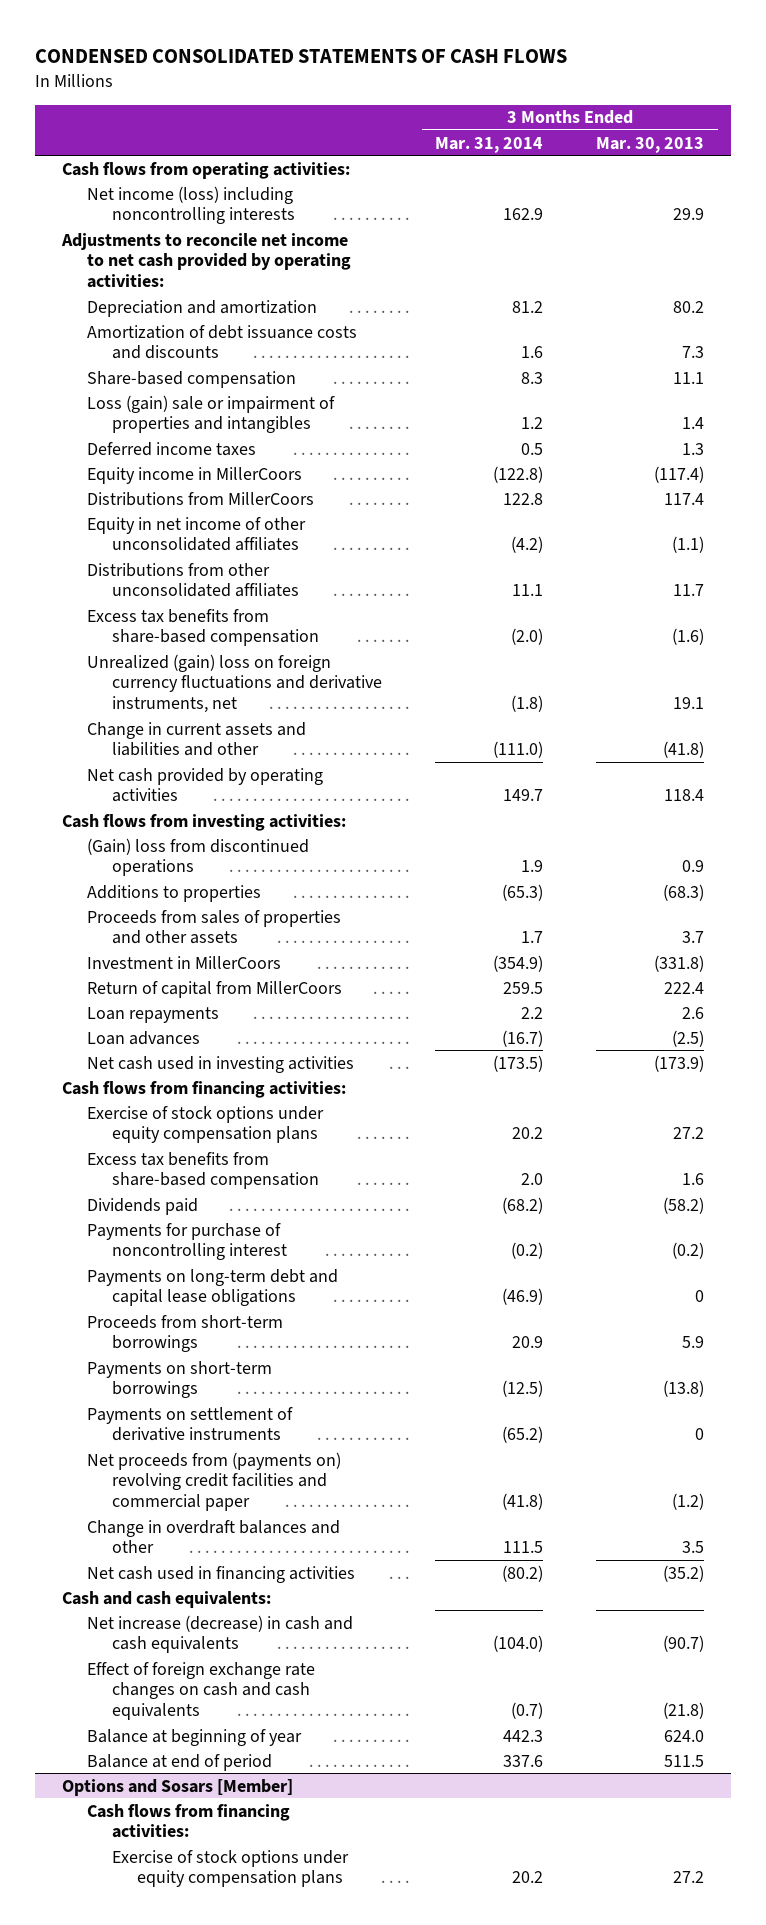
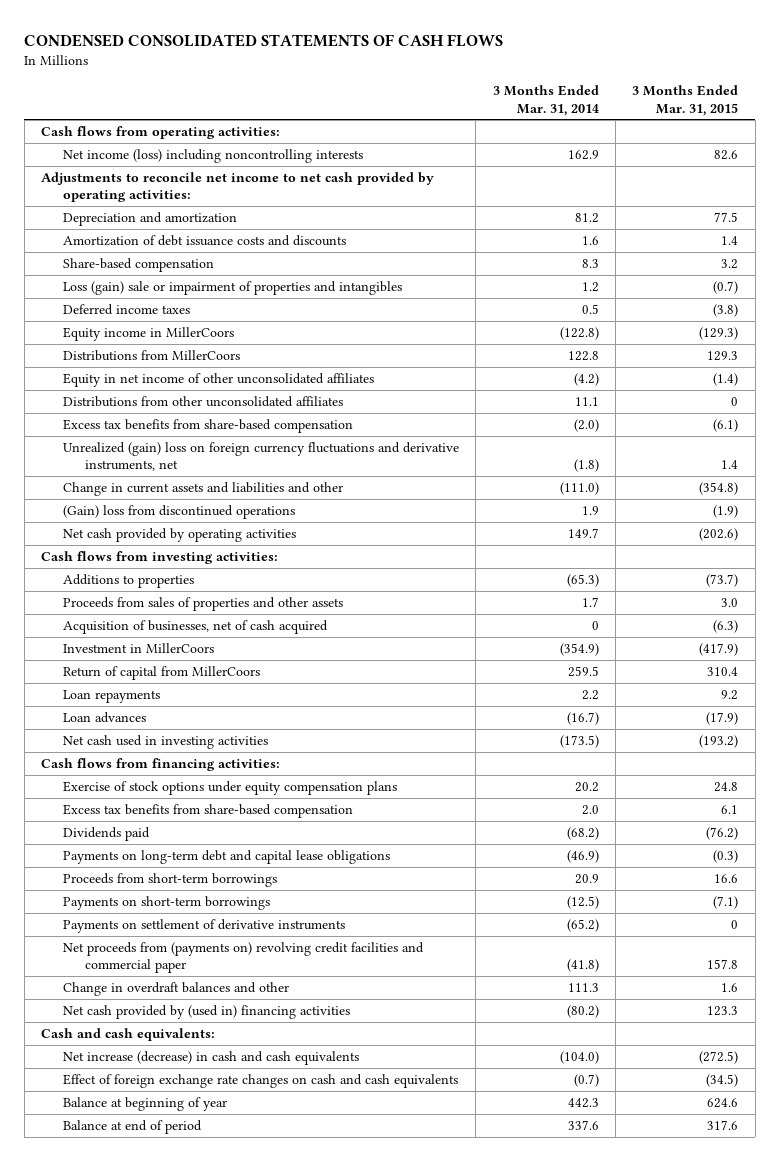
[596,136,705,153] Mar. 30, 2013 -> none
none -> [632,85,739,116] 3 Months Ended Mar. 31, 2015
[86,837,309,877] (Gain) loss from discontinued operations -> [63,505,296,520] (Gain) loss from discontinued operations
none -> [63,620,329,635] Acquisition of businesses, net of cash acquired
[86,1222,287,1261] Payments for purchase of noncontrolling interest -> none
[503,1541,544,1554] 111.5 -> [567,983,599,993] 111.3
[86,1565,355,1583] Net cash used in financing activities -> [63,1005,351,1020] Net cash provided by (used in) financing activities
[61,1778,293,1796] Options and Sosars [Member] -> none
[86,1803,290,1839] Cash flows from financing activities: -> none
[111,1849,349,1888] Exercise of stock options under equity compensation plans -> none

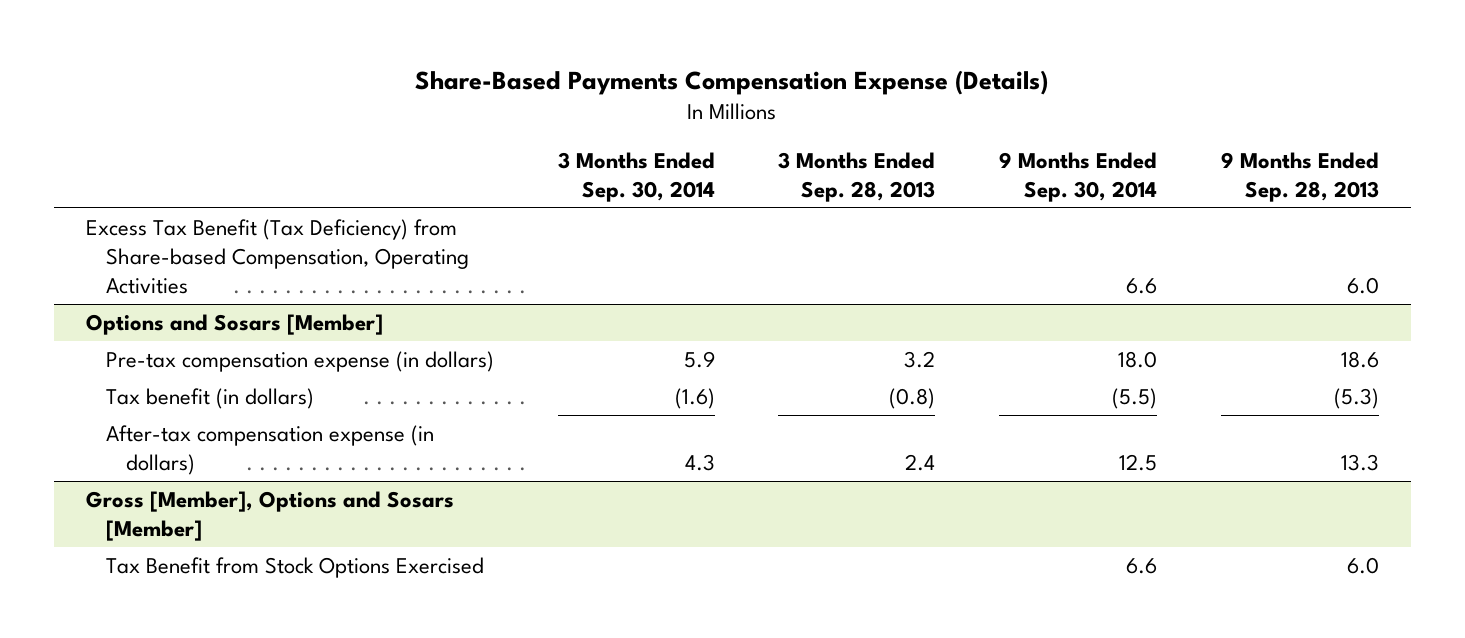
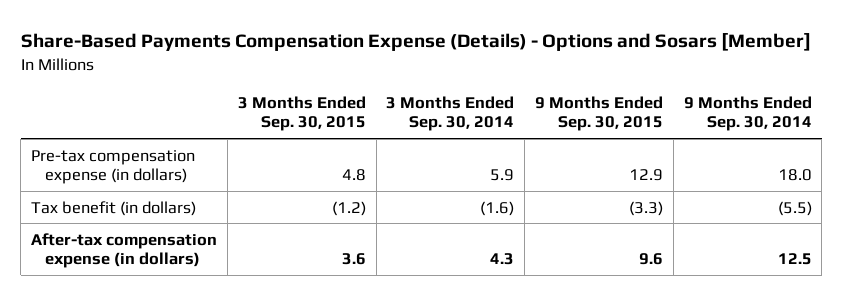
[415,69,1049,95] Share-Based Payments Compensation Expense (Details) -> [20,32,811,51] Share-Based Payments Compensation Expense (Details) - Options and Sosars [Member]
[778,151,936,202] 3 Months Ended Sep. 28, 2013 -> none
[1221,151,1380,202] 9 Months Ended Sep. 28, 2013 -> none
none -> [237,95,366,132] 3 Months Ended Sep. 30, 2015
none -> [534,95,663,132] 9 Months Ended Sep. 30, 2015
[85,218,469,295] Excess Tax Benefit (Tax Deficiency) from Share-based Compensation, Operating Activities -> none
[85,313,383,335] Options and Sosars [Member] -> none
[85,490,454,541] Gross [Member], Options and Sosars [Member] -> none
[105,556,484,578] Tax Benefit from Stock Options Exercised -> none

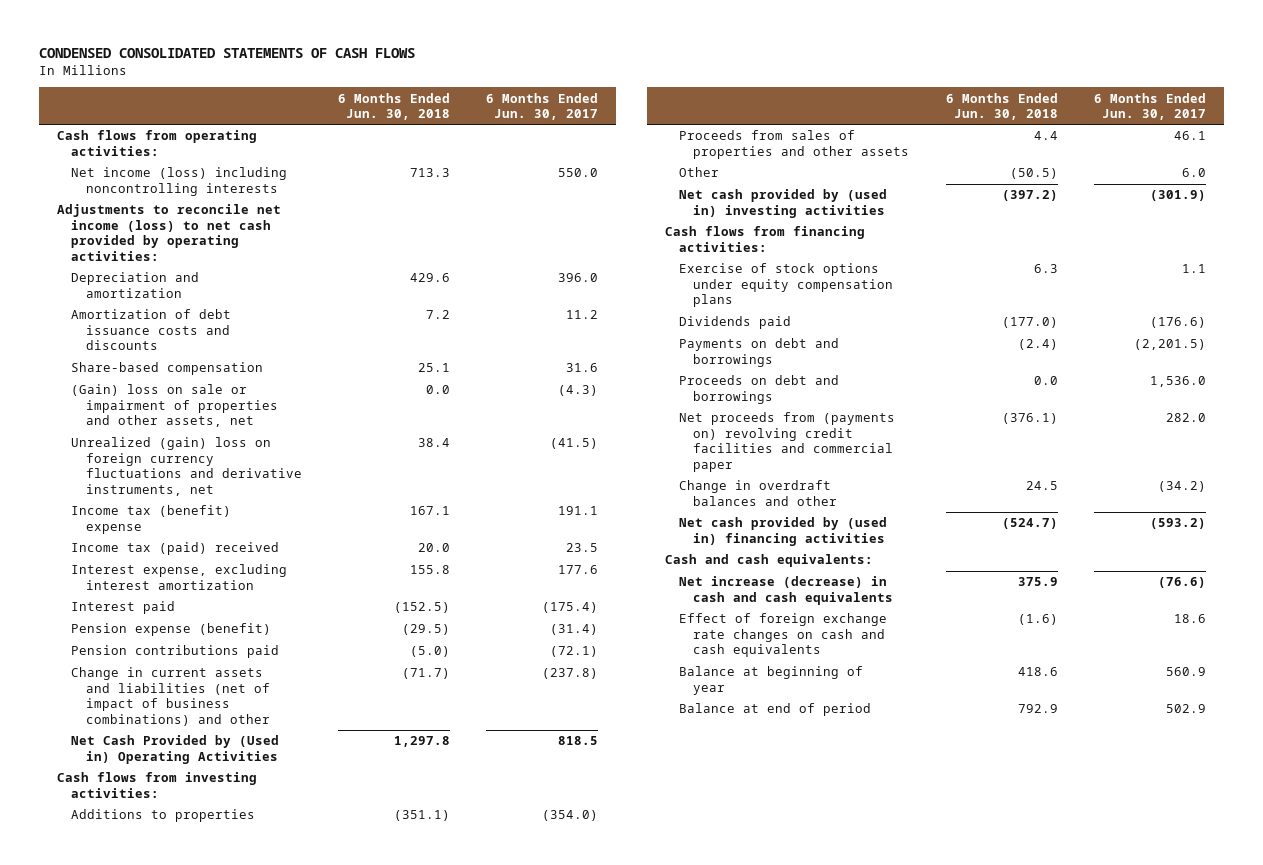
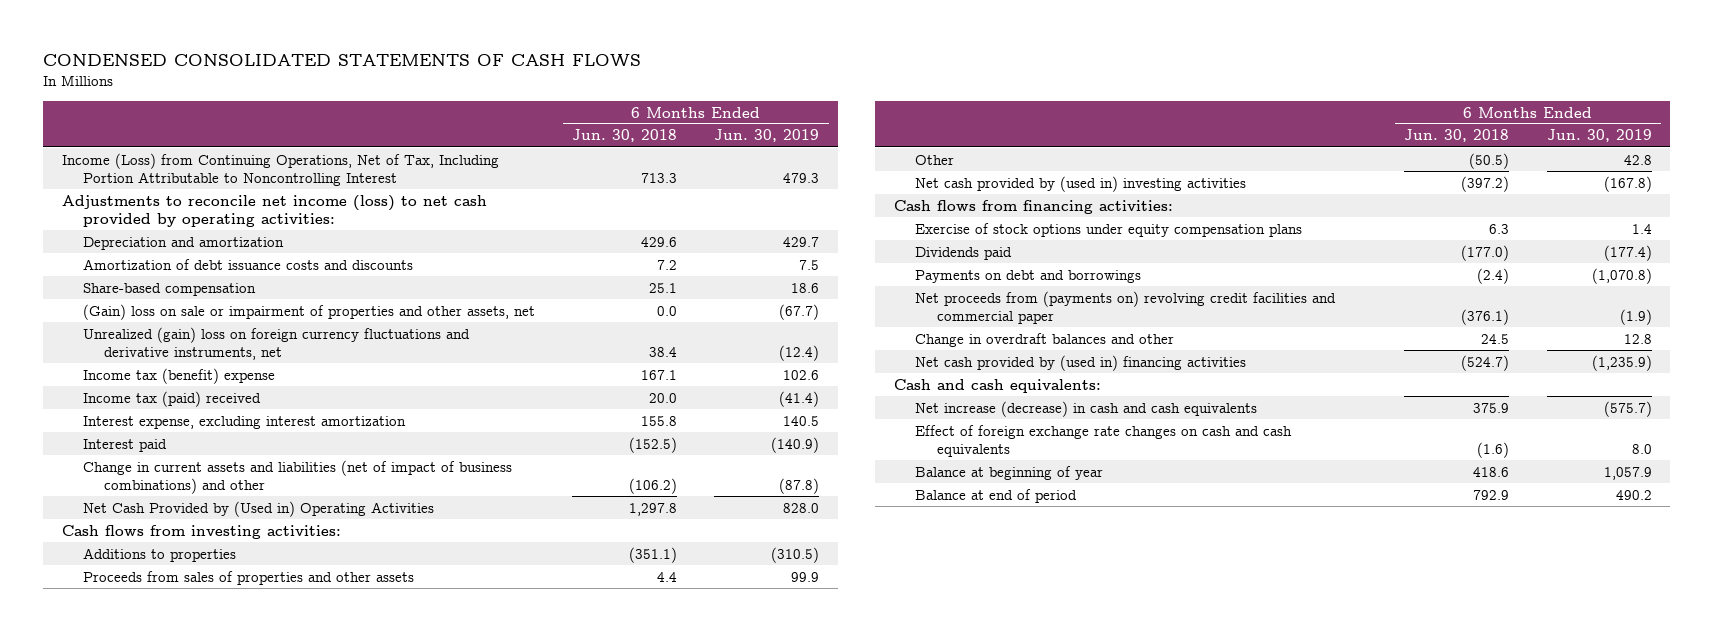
[485,92,598,121] 6 Months Ended Jun. 30, 2017 -> none
none -> [714,129,820,143] Jun. 30, 2019
[57,130,258,156] Cash flows from operating activities: -> none
[71,167,288,196] Net income (loss) including noncontrolling interests -> [61,152,499,187] Income (Loss) from Continuing Operations, Net of Tax, Including Portion Attributable to Noncontrolling Interest
[71,623,272,637] Pension expense (benefit) -> none
[71,645,280,659] Pension contributions paid -> none
[401,668,450,680] (71.7) -> [629,478,678,495] (106.2)
[679,375,840,404] Proceeds on debt and borrowings -> none

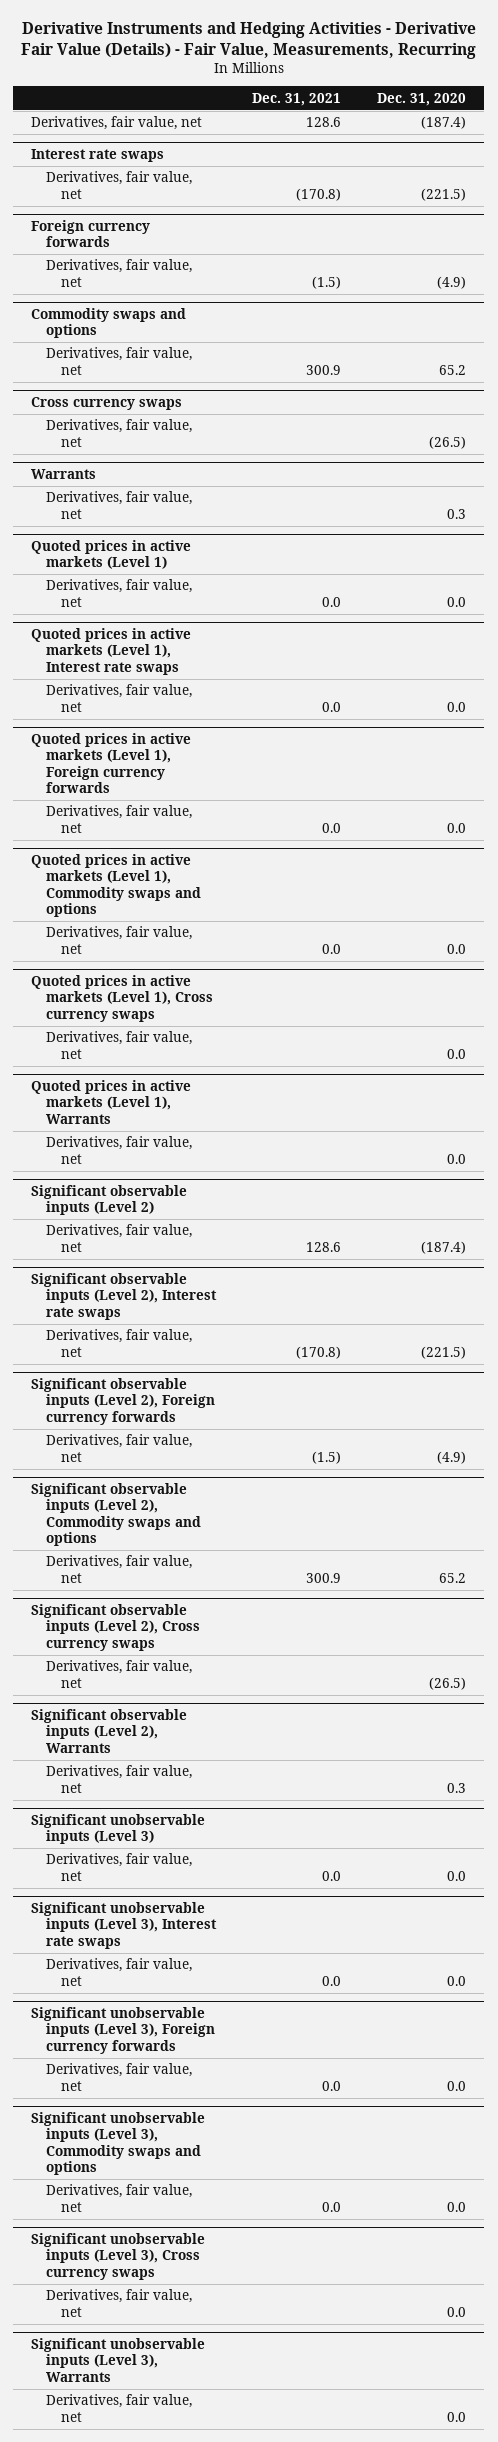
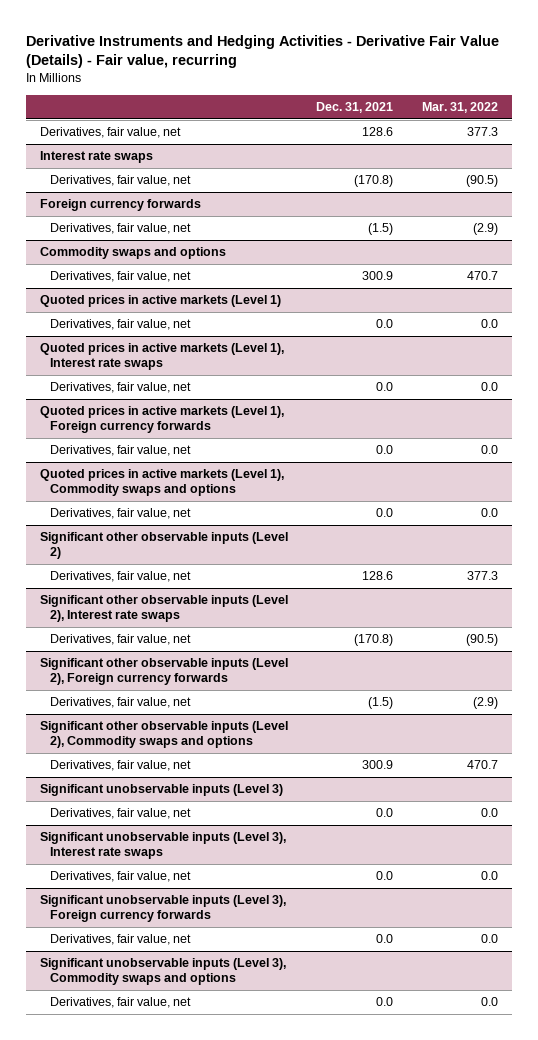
[20,22,476,59] Derivative Instruments and Hedging Activities - Derivative Fair Value (Details) - Fair Value, Measurements, Recurring -> [25,34,499,69] Derivative Instruments and Hedging Activities - Derivative Fair Value (Details) - Fair value, recurring
[377,92,467,106] Dec. 31, 2020 -> none
none -> [421,102,498,114] Mar. 31, 2022
[31,396,183,410] Cross currency swaps -> none
[46,419,193,448] Derivatives, fair value, net -> none
[31,468,97,479] Warrants -> none
[46,491,193,520] Derivatives, fair value, net -> none
[31,974,214,1022] Quoted prices in active markets (Level 1), Cross currency swaps -> none
[46,1031,193,1060] Derivatives, fair value, net -> none
[31,1079,192,1124] Quoted prices in active markets (Level 1), Warrants -> none
[46,1136,193,1165] Derivatives, fair value, net -> none
[31,1184,188,1216] Significant observable inputs (Level 2) -> [40,532,289,560] Significant other observable inputs (Level 2)
[31,1272,218,1320] Significant observable inputs (Level 2), Interest rate swaps -> [40,595,289,623] Significant other observable inputs (Level 2), Interest rate swaps
[31,1377,216,1425] Significant observable inputs (Level 2), Foreign currency forwards -> [40,658,289,686] Significant other observable inputs (Level 2), Foreign currency forwards
[31,1482,202,1547] Significant observable inputs (Level 2), Commodity swaps and options -> [40,721,289,749] Significant other observable inputs (Level 2), Commodity swaps and options
[31,1603,201,1651] Significant observable inputs (Level 2), Cross currency swaps -> none
[46,1660,193,1689] Derivatives, fair value, net -> none
[31,1708,188,1753] Significant observable inputs (Level 2), Warrants -> none
[46,1765,193,1794] Derivatives, fair value, net -> none
[31,2232,206,2280] Significant unobservable inputs (Level 3), Cross currency swaps -> none
[46,2289,193,2318] Derivatives, fair value, net -> none
[31,2337,206,2382] Significant unobservable inputs (Level 3), Warrants -> none
[46,2394,193,2423] Derivatives, fair value, net -> none

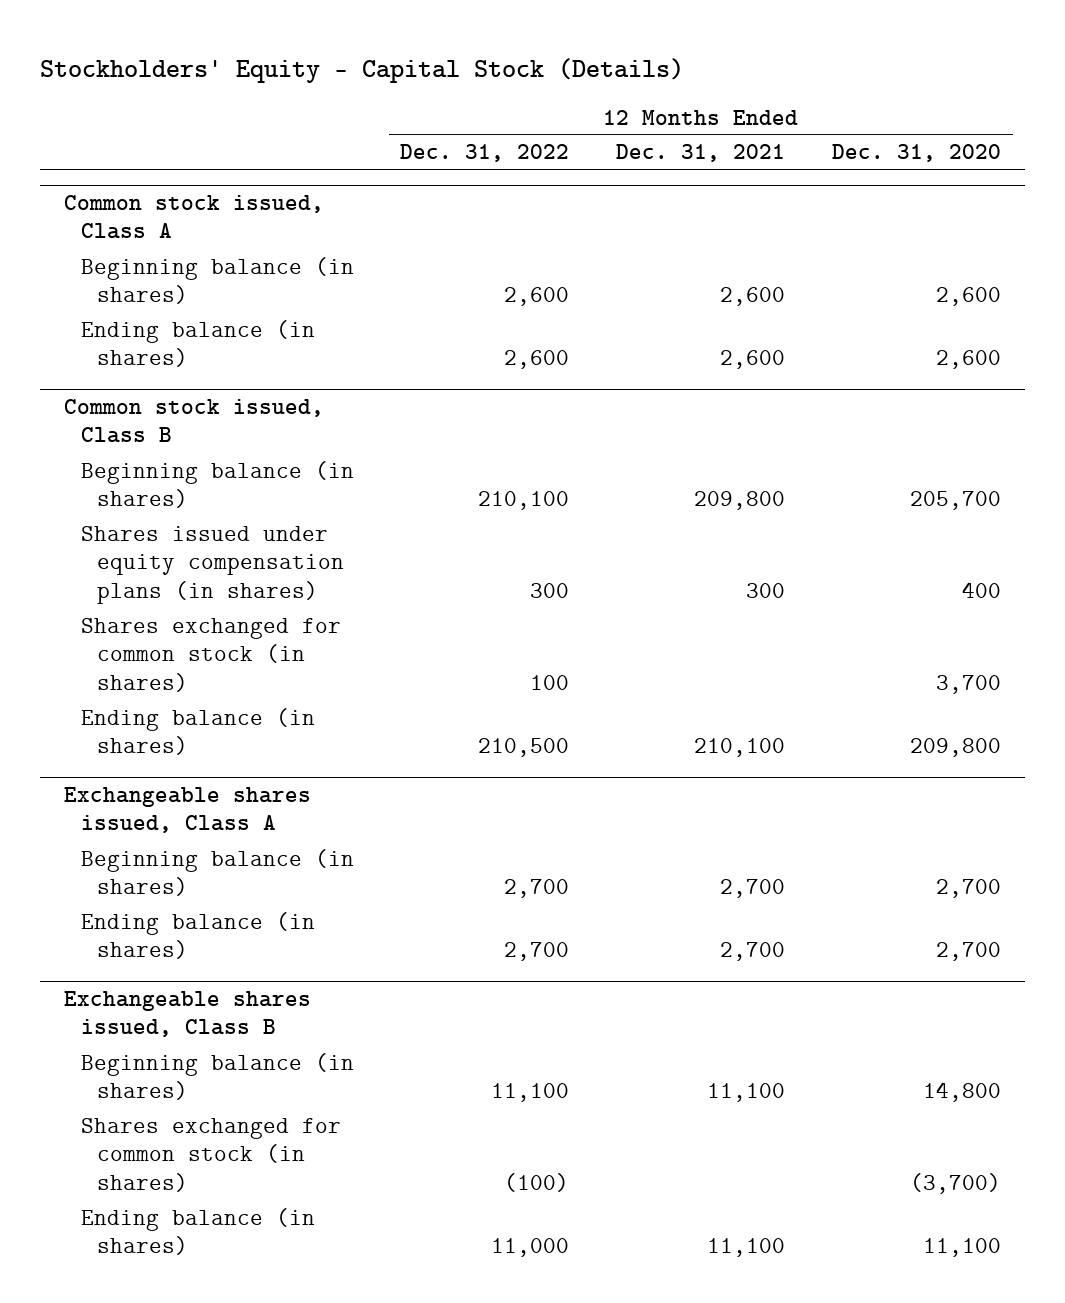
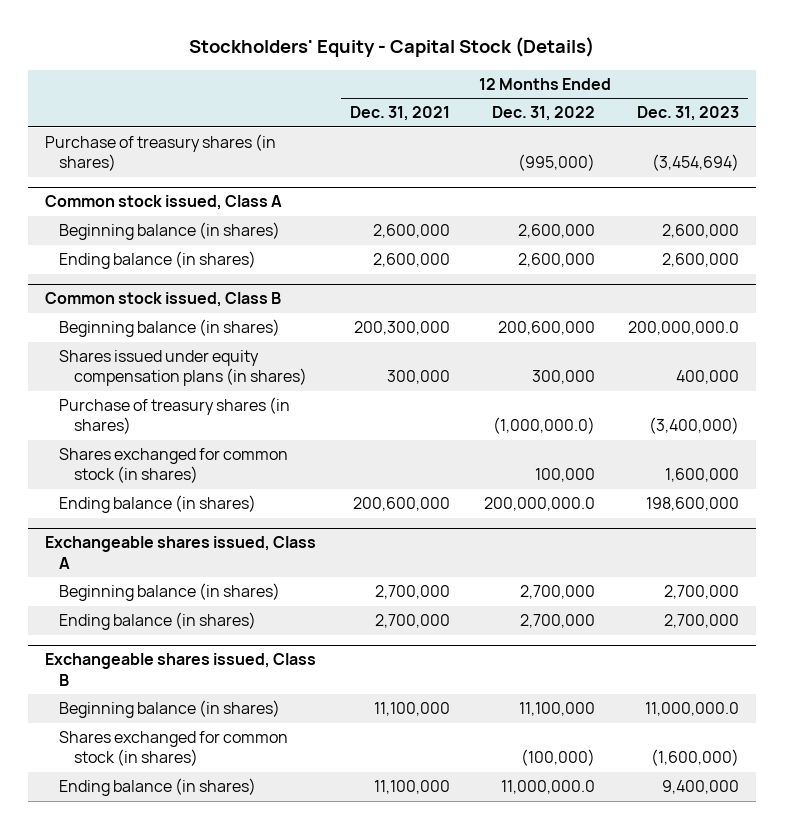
[832,144,1002,163] Dec. 31, 2020 -> none
none -> [637,106,740,122] Dec. 31, 2023
none -> [45,134,277,172] Purchase of treasury shares (in shares)
[504,287,570,307] 2,600 -> [517,224,595,239] 2,600,000
[720,287,786,307] 2,600 -> [372,224,450,239] 2,600,000
[504,350,570,370] 2,600 -> [517,253,595,268] 2,600,000
[720,350,786,370] 2,600 -> [372,253,450,268] 2,600,000
[478,491,570,511] 210,100 -> [497,321,595,336] 200,600,000
[694,491,786,511] 209,800 -> [353,321,450,336] 200,300,000
[530,582,570,598] 300 -> [531,370,595,385] 300,000
[746,582,786,598] 300 -> [386,370,450,385] 300,000
none -> [59,397,291,435] Purchase of treasury shares (in shares)
[530,674,570,690] 100 -> [534,468,595,483] 100,000
[478,738,570,758] 210,500 -> [483,497,595,512] 200,000,000.0
[694,738,786,758] 210,100 -> [352,497,450,512] 200,600,000
[504,879,570,899] 2,700 -> [519,585,595,600] 2,700,000
[720,879,786,899] 2,700 -> [374,585,450,600] 2,700,000
[504,942,570,962] 2,700 -> [519,614,595,629] 2,700,000
[720,942,786,962] 2,700 -> [374,614,450,629] 2,700,000
[491,1083,570,1103] 11,100 -> [518,702,595,717] 11,100,000
[707,1083,786,1103] 11,100 -> [373,702,450,717] 11,100,000
[504,1172,570,1192] (100) -> [520,749,595,767] (100,000)
[491,1238,570,1258] 11,000 -> [500,780,595,795] 11,000,000.0
[707,1238,786,1258] 11,100 -> [373,780,450,795] 11,100,000

